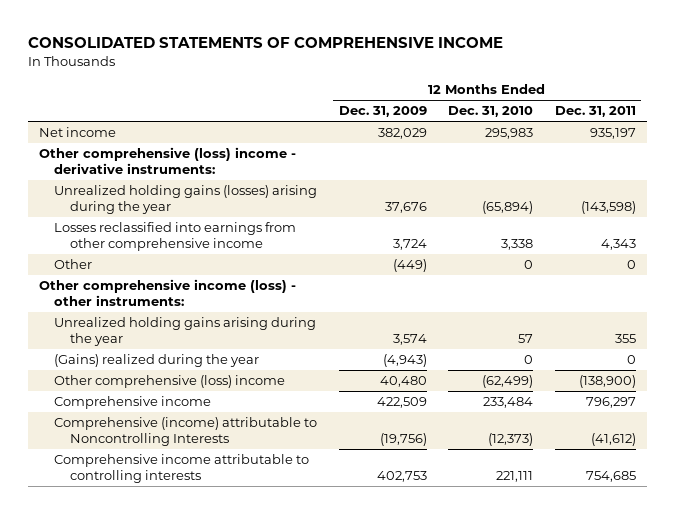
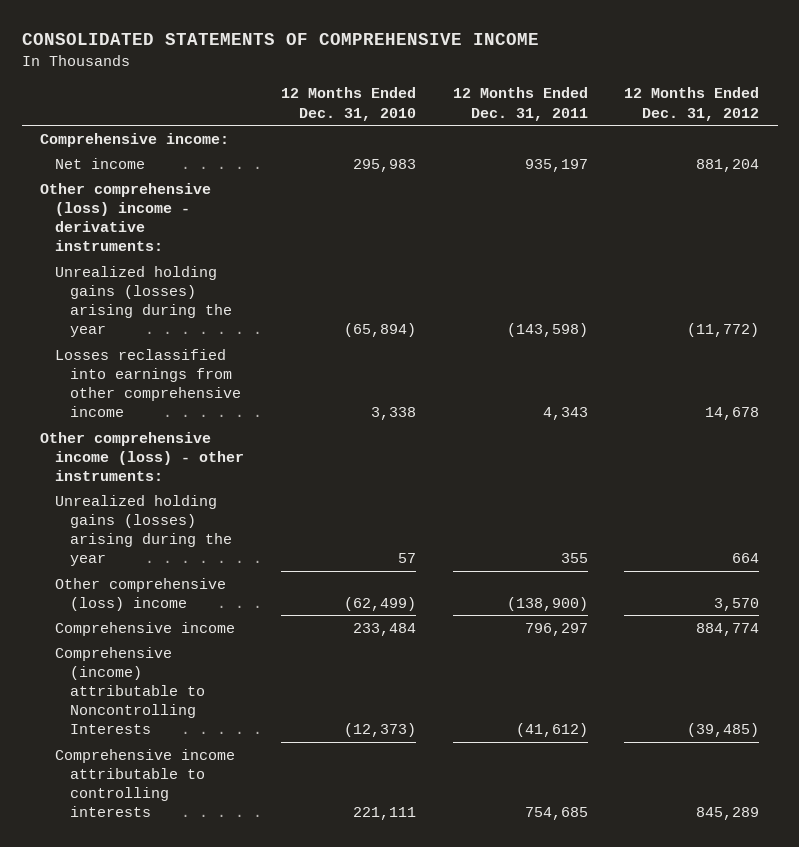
[338,106,427,118] Dec. 31, 2009 -> none
none -> [624,87,760,121] 12 Months Ended Dec. 31, 2012
none -> [40,132,230,147] Comprehensive income:
[54,259,93,270] Other -> none
[54,354,260,368] (Gains) realized during the year -> none
[54,317,317,347] Unrealized holding gains arising during the year -> [54,494,232,566] Unrealized holding gains (losses) arising during the year

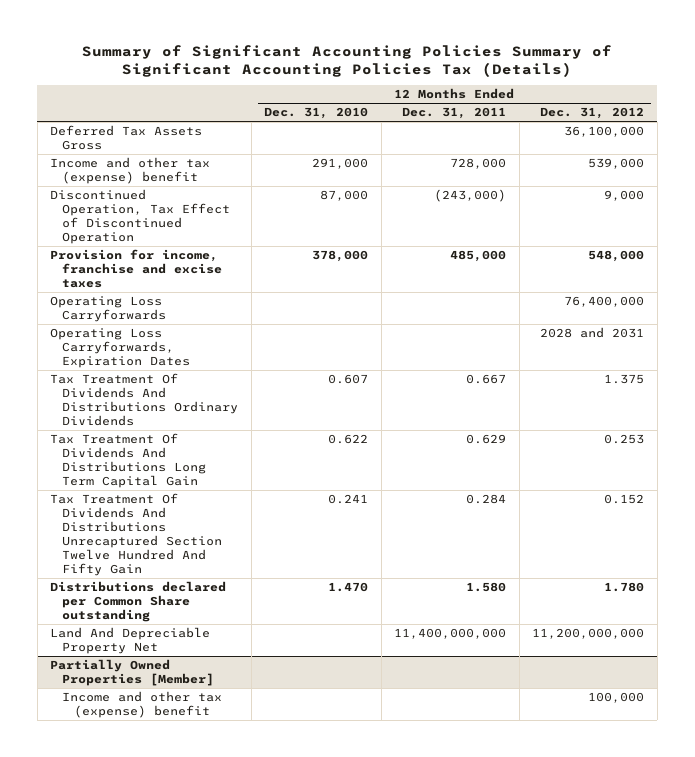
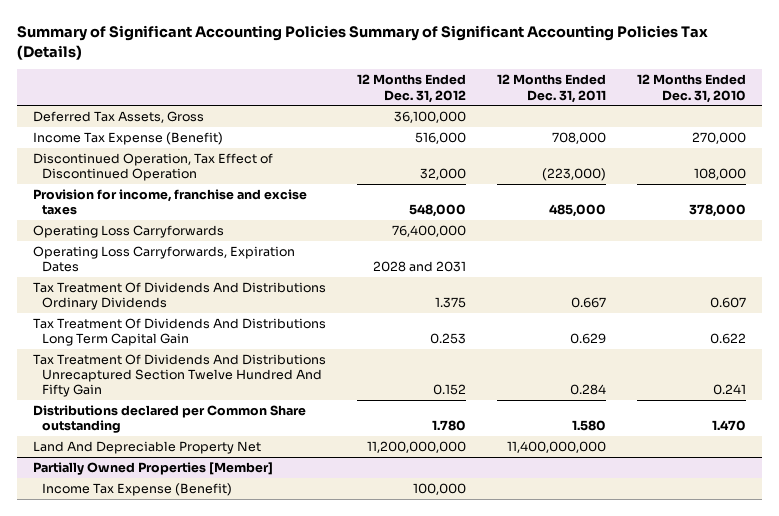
[50,125,203,151] Deferred Tax Assets Gross -> [32,111,204,124] Deferred Tax Assets, Gross
[50,157,211,185] Income and other tax (expense) benefit -> [32,132,223,146] Income Tax Expense (Benefit)
[312,158,369,170] 291,000 -> [692,132,747,145] 270,000
[450,158,507,170] 728,000 -> [552,132,607,145] 708,000
[588,158,645,170] 539,000 -> [414,132,466,145] 516,000
[320,190,369,202] 87,000 -> [694,168,747,181] 108,000
[434,189,507,203] (243,000) -> [542,168,607,182] (223,000)
[604,190,645,202] 9,000 -> [419,168,466,181] 32,000
[62,691,223,719] Income and other tax (expense) benefit -> [42,483,233,497] Income Tax Expense (Benefit)

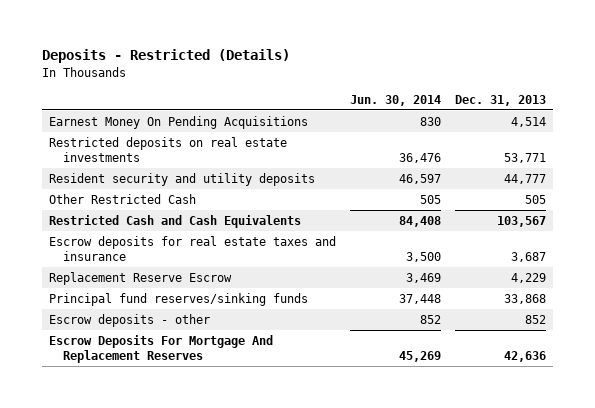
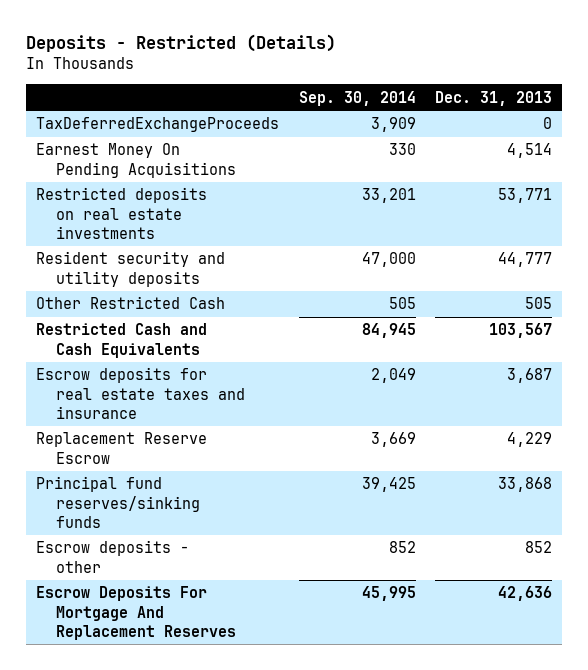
[349,94,441,106] Jun. 30, 2014 -> none
none -> [298,90,416,106] Sep. 30, 2014
none -> [35,117,279,133] TaxDeferredExchangeProceeds

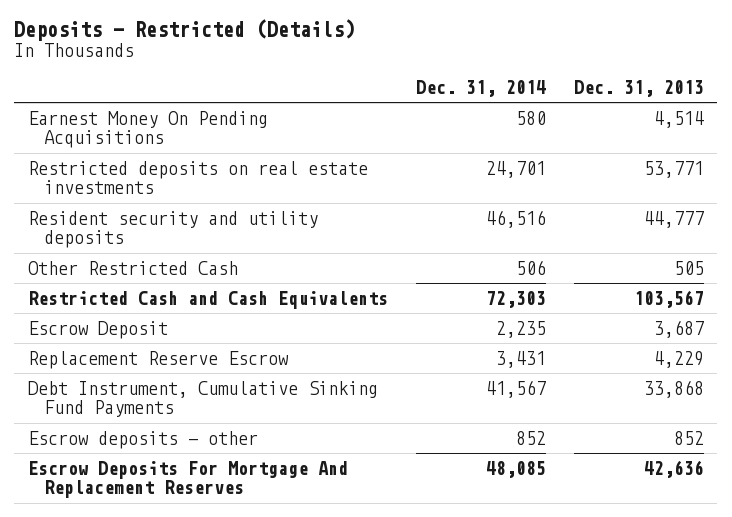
[298,90,416,106] Sep. 30, 2014 -> none
none -> [415,79,546,97] Dec. 31, 2014
[35,117,279,133] TaxDeferredExchangeProceeds -> none
[35,367,246,419] Escrow deposits for real estate taxes and insurance -> [28,321,169,340] Escrow Deposit
[35,476,201,528] Principal fund reserves/sinking funds -> [28,381,379,418] Debt Instrument, Cumulative Sinking Fund Payments

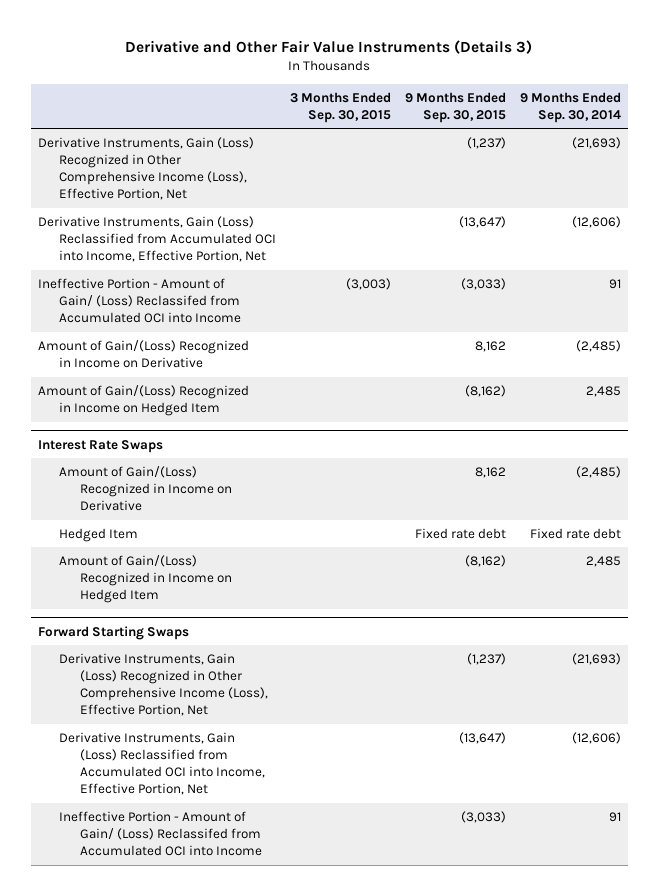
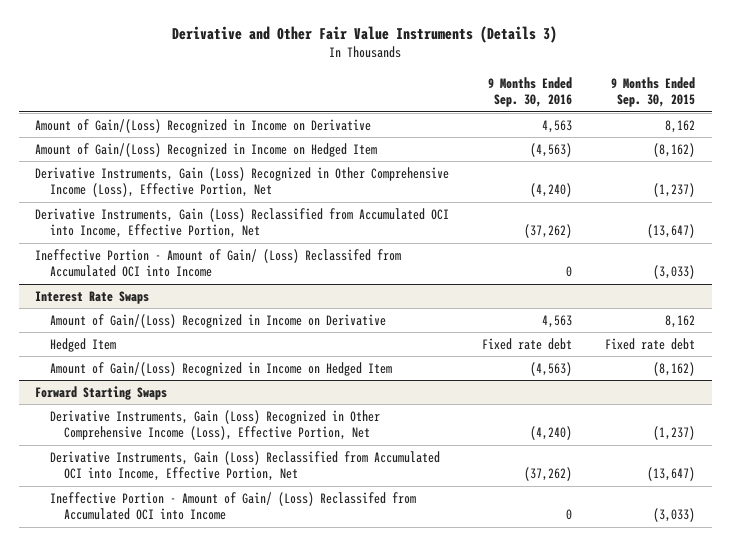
[289,91,391,123] 3 Months Ended Sep. 30, 2015 -> none
[519,91,621,123] 9 Months Ended Sep. 30, 2014 -> none
none -> [488,76,573,108] 9 Months Ended Sep. 30, 2016
[37,339,249,369] Amount of Gain/(Loss) Recognized in Income on Derivative -> [35,118,372,133] Amount of Gain/(Loss) Recognized in Income on Derivative
[37,384,249,417] Amount of Gain/(Loss) Recognized in Income on Hedged Item -> [35,142,378,157] Amount of Gain/(Loss) Recognized in Income on Hedged Item

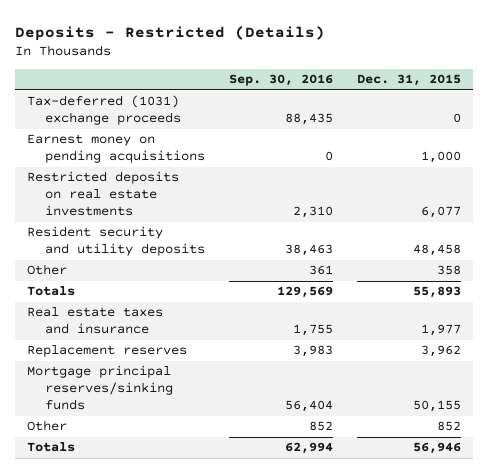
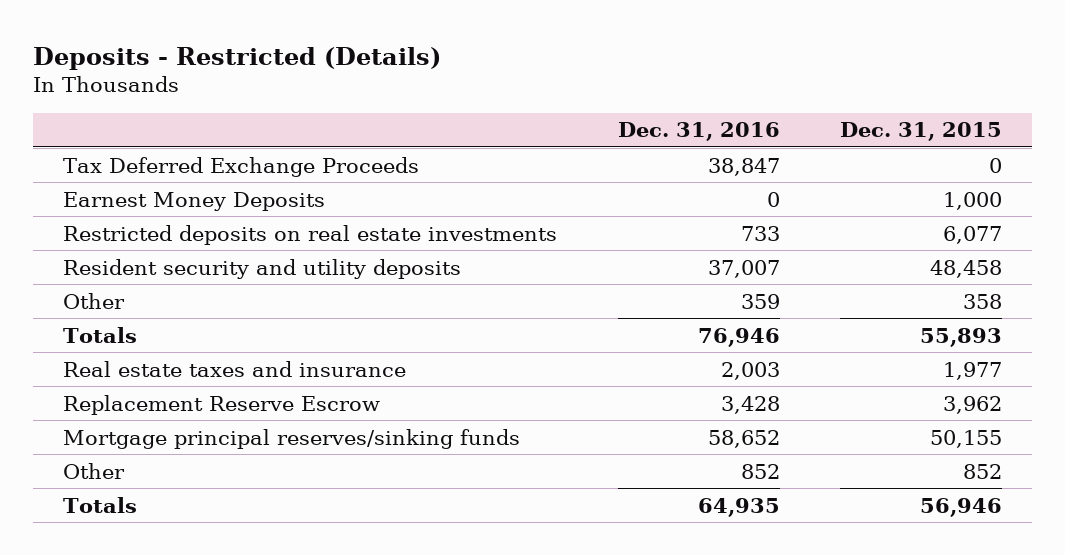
[229,74,334,87] Sep. 30, 2016 -> none
none -> [617,122,780,142] Dec. 31, 2016
[27,95,181,126] Tax-deferred (1031) exchange proceeds -> [63,156,420,177] Tax Deferred Exchange Proceeds
[27,134,205,164] Earnest money on pending acquisitions -> [63,191,326,211] Earnest Money Deposits
[27,345,188,358] Replacement reserves -> [63,394,381,415] Replacement Reserve Escrow

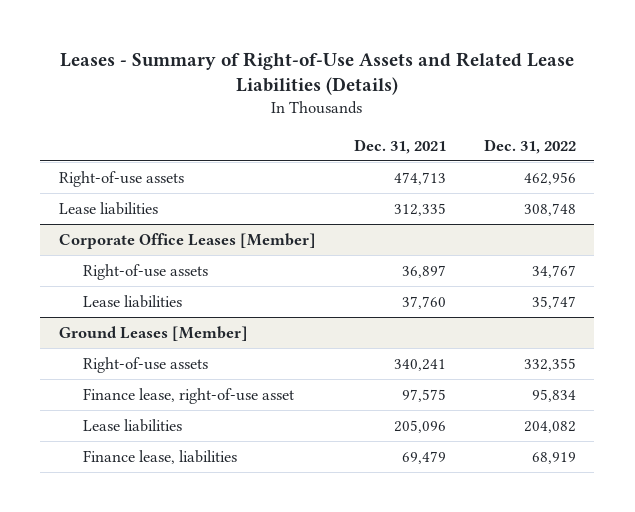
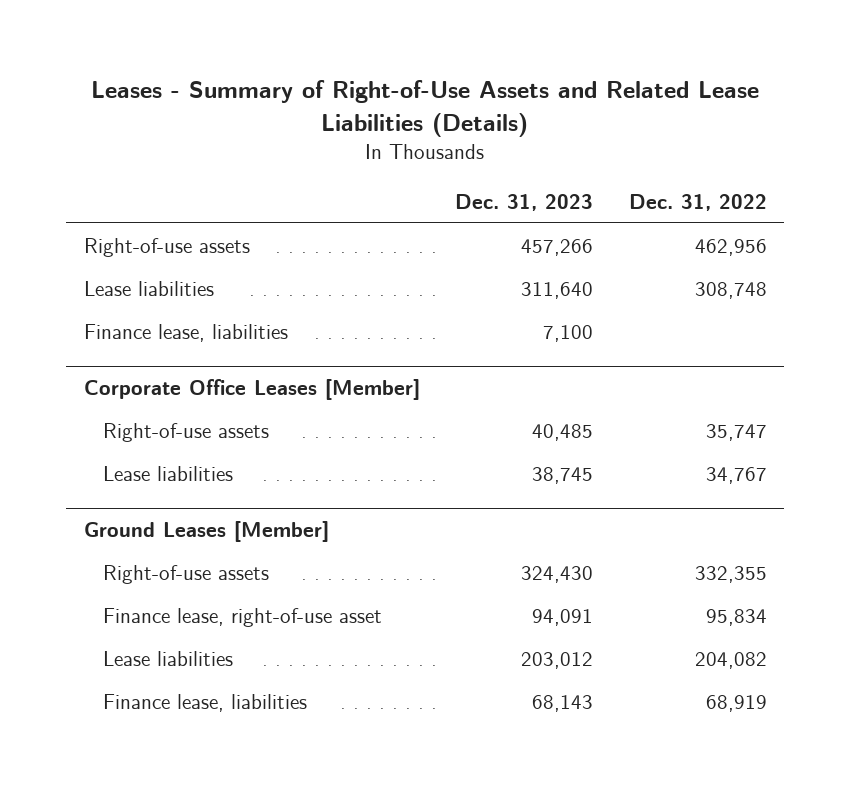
[353,138,446,154] Dec. 31, 2021 -> none
none -> [455,193,594,211] Dec. 31, 2023
none -> [83,323,288,342] Finance lease, liabilities
[531,265,576,279] 34,767 -> [705,423,767,441] 35,747
[531,296,576,310] 35,747 -> [705,466,767,484] 34,767

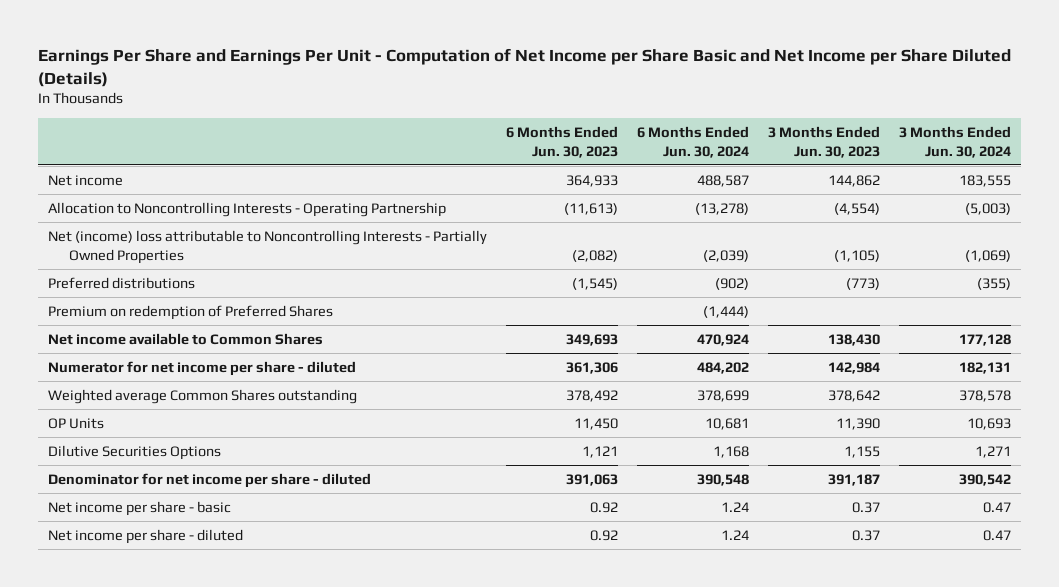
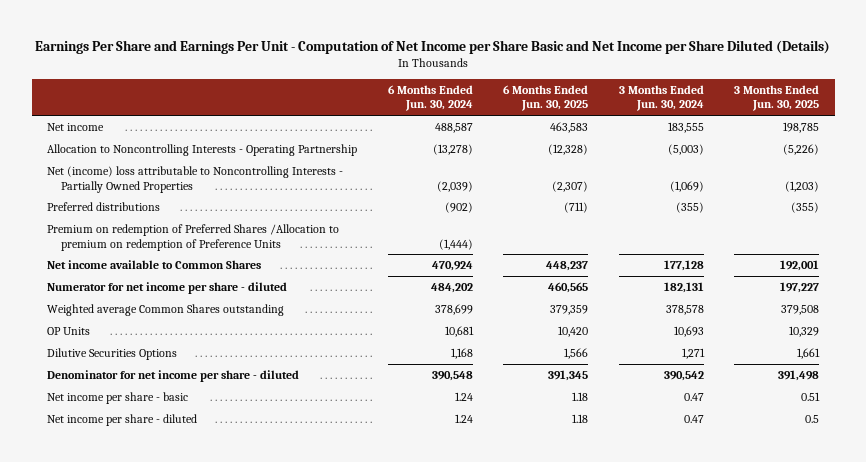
[505,125,618,158] 6 Months Ended Jun. 30, 2023 -> none
[768,125,881,158] 3 Months Ended Jun. 30, 2023 -> none
none -> [503,84,589,112] 6 Months Ended Jun. 30, 2025
none -> [734,84,820,112] 3 Months Ended Jun. 30, 2025
[47,304,333,320] Premium on redemption of Preferred Shares -> [47,223,340,251] Premium on redemption of Preferred Shares /Allocation to premium on redemption of Preference Units

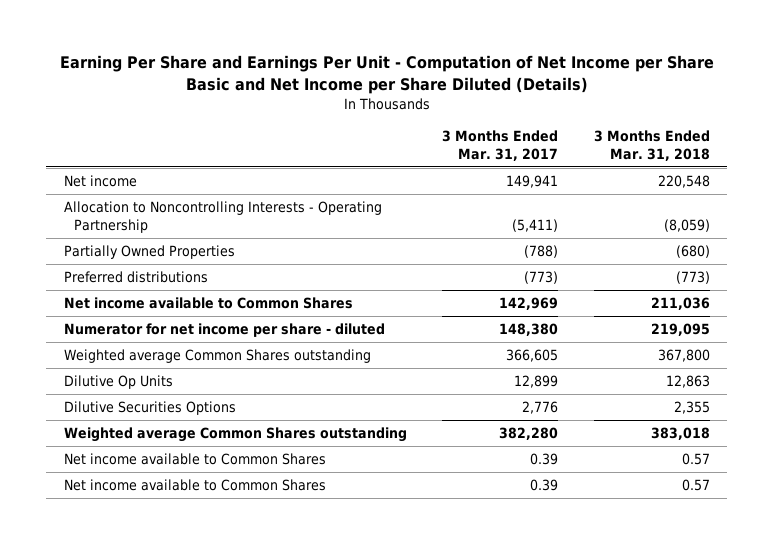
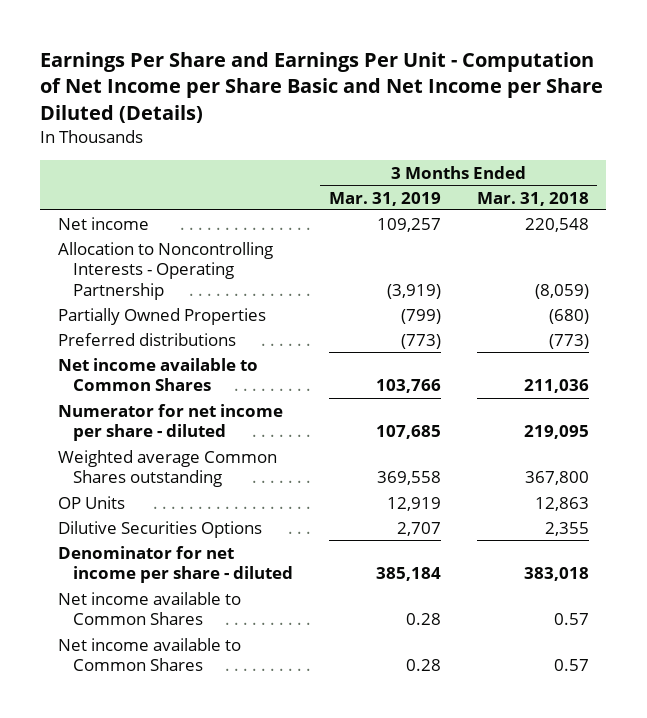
[59,55,714,94] Earning Per Share and Earnings Per Unit - Computation of Net Income per Share Basic and Net Income per Share Diluted (Details) -> [40,51,604,123] Earnings Per Share and Earnings Per Unit - Computation of Net Income per Share Basic and Net Income per Share Diluted (Details)
[442,129,559,162] 3 Months Ended Mar. 31, 2017 -> none
none -> [328,191,441,206] Mar. 31, 2019
[64,374,174,389] Dilutive Op Units -> [58,495,126,509] OP Units
[64,426,408,442] Weighted average Common Shares outstanding -> [58,545,293,584] Denominator for net income per share - diluted

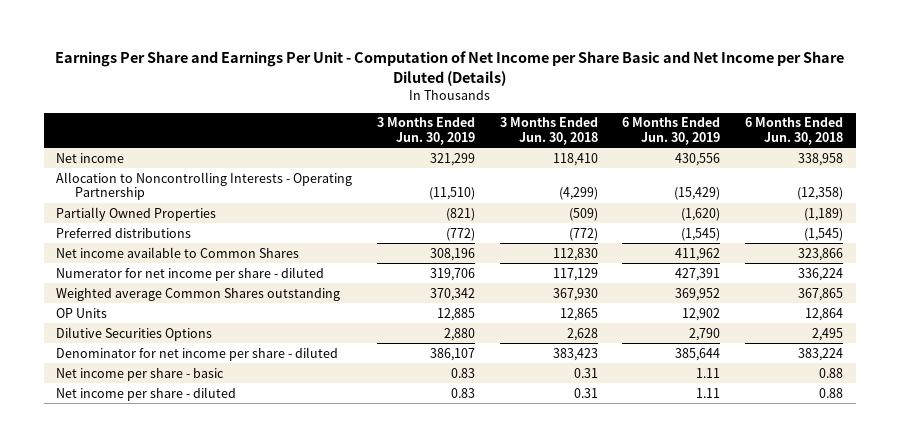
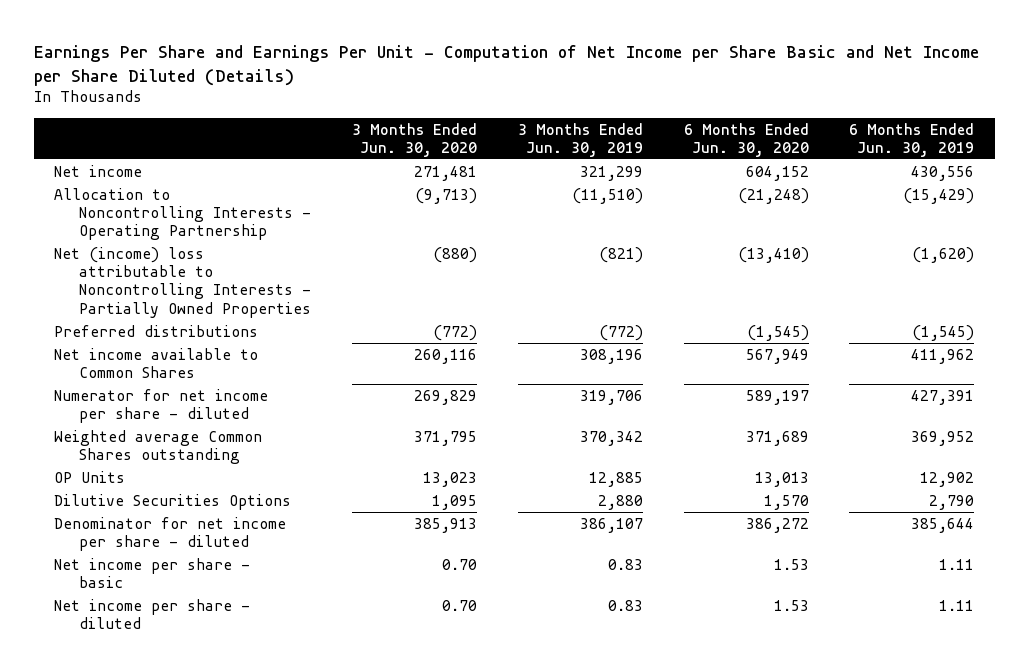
[499,117,598,145] 3 Months Ended Jun. 30, 2018 -> none
[745,117,844,145] 6 Months Ended Jun. 30, 2018 -> none
none -> [351,122,477,157] 3 Months Ended Jun. 30, 2020
none -> [683,122,809,157] 6 Months Ended Jun. 30, 2020
[56,206,217,221] Partially Owned Properties -> [54,246,311,318] Net (income) loss attributable to Noncontrolling Interests - Partially Owned Properties

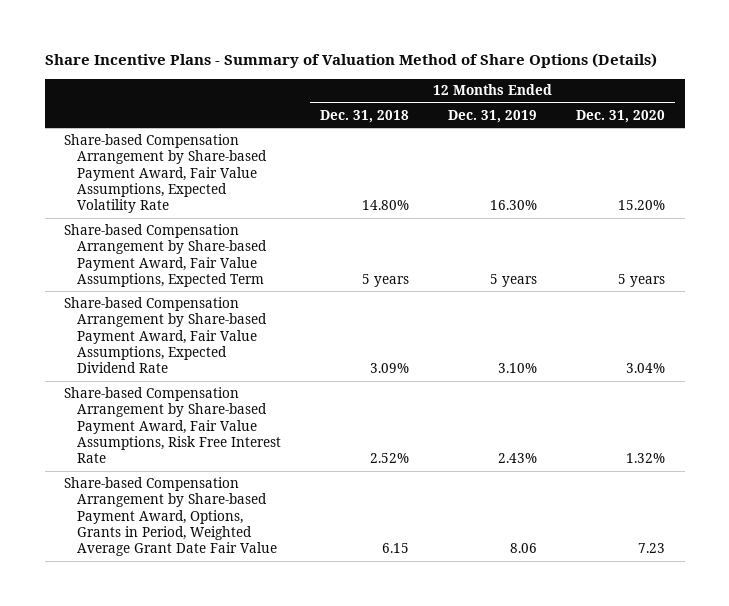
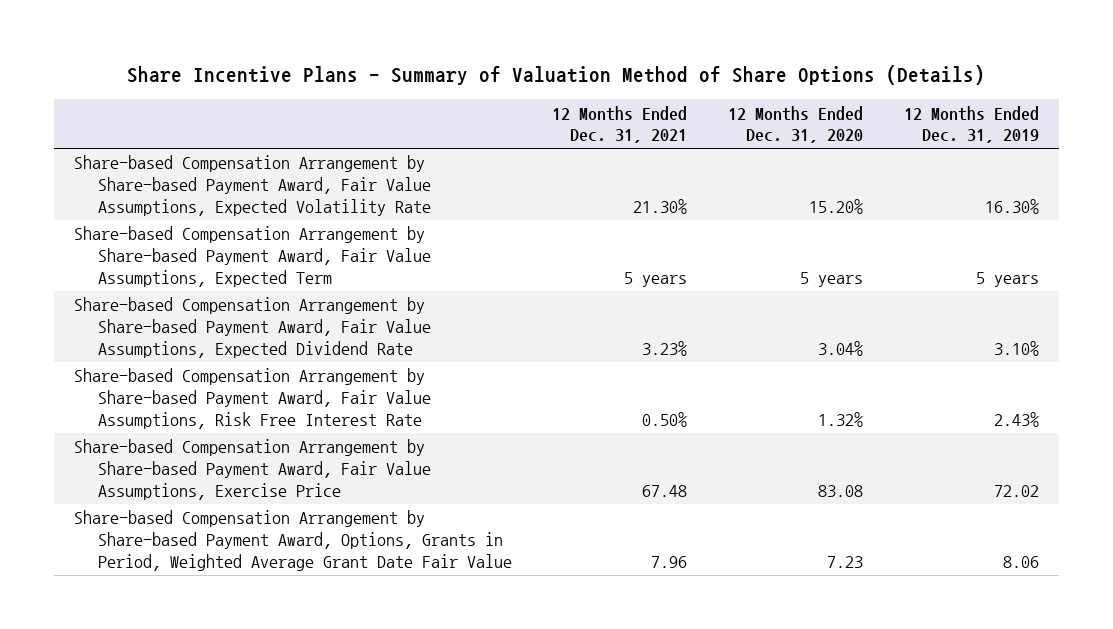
[320,109,410,123] Dec. 31, 2018 -> none
none -> [552,105,688,144] 12 Months Ended Dec. 31, 2021
none -> [74,439,431,500] Share-based Compensation Arrangement by Share-based Payment Award, Fair Value Assumptions, Exercise Price

